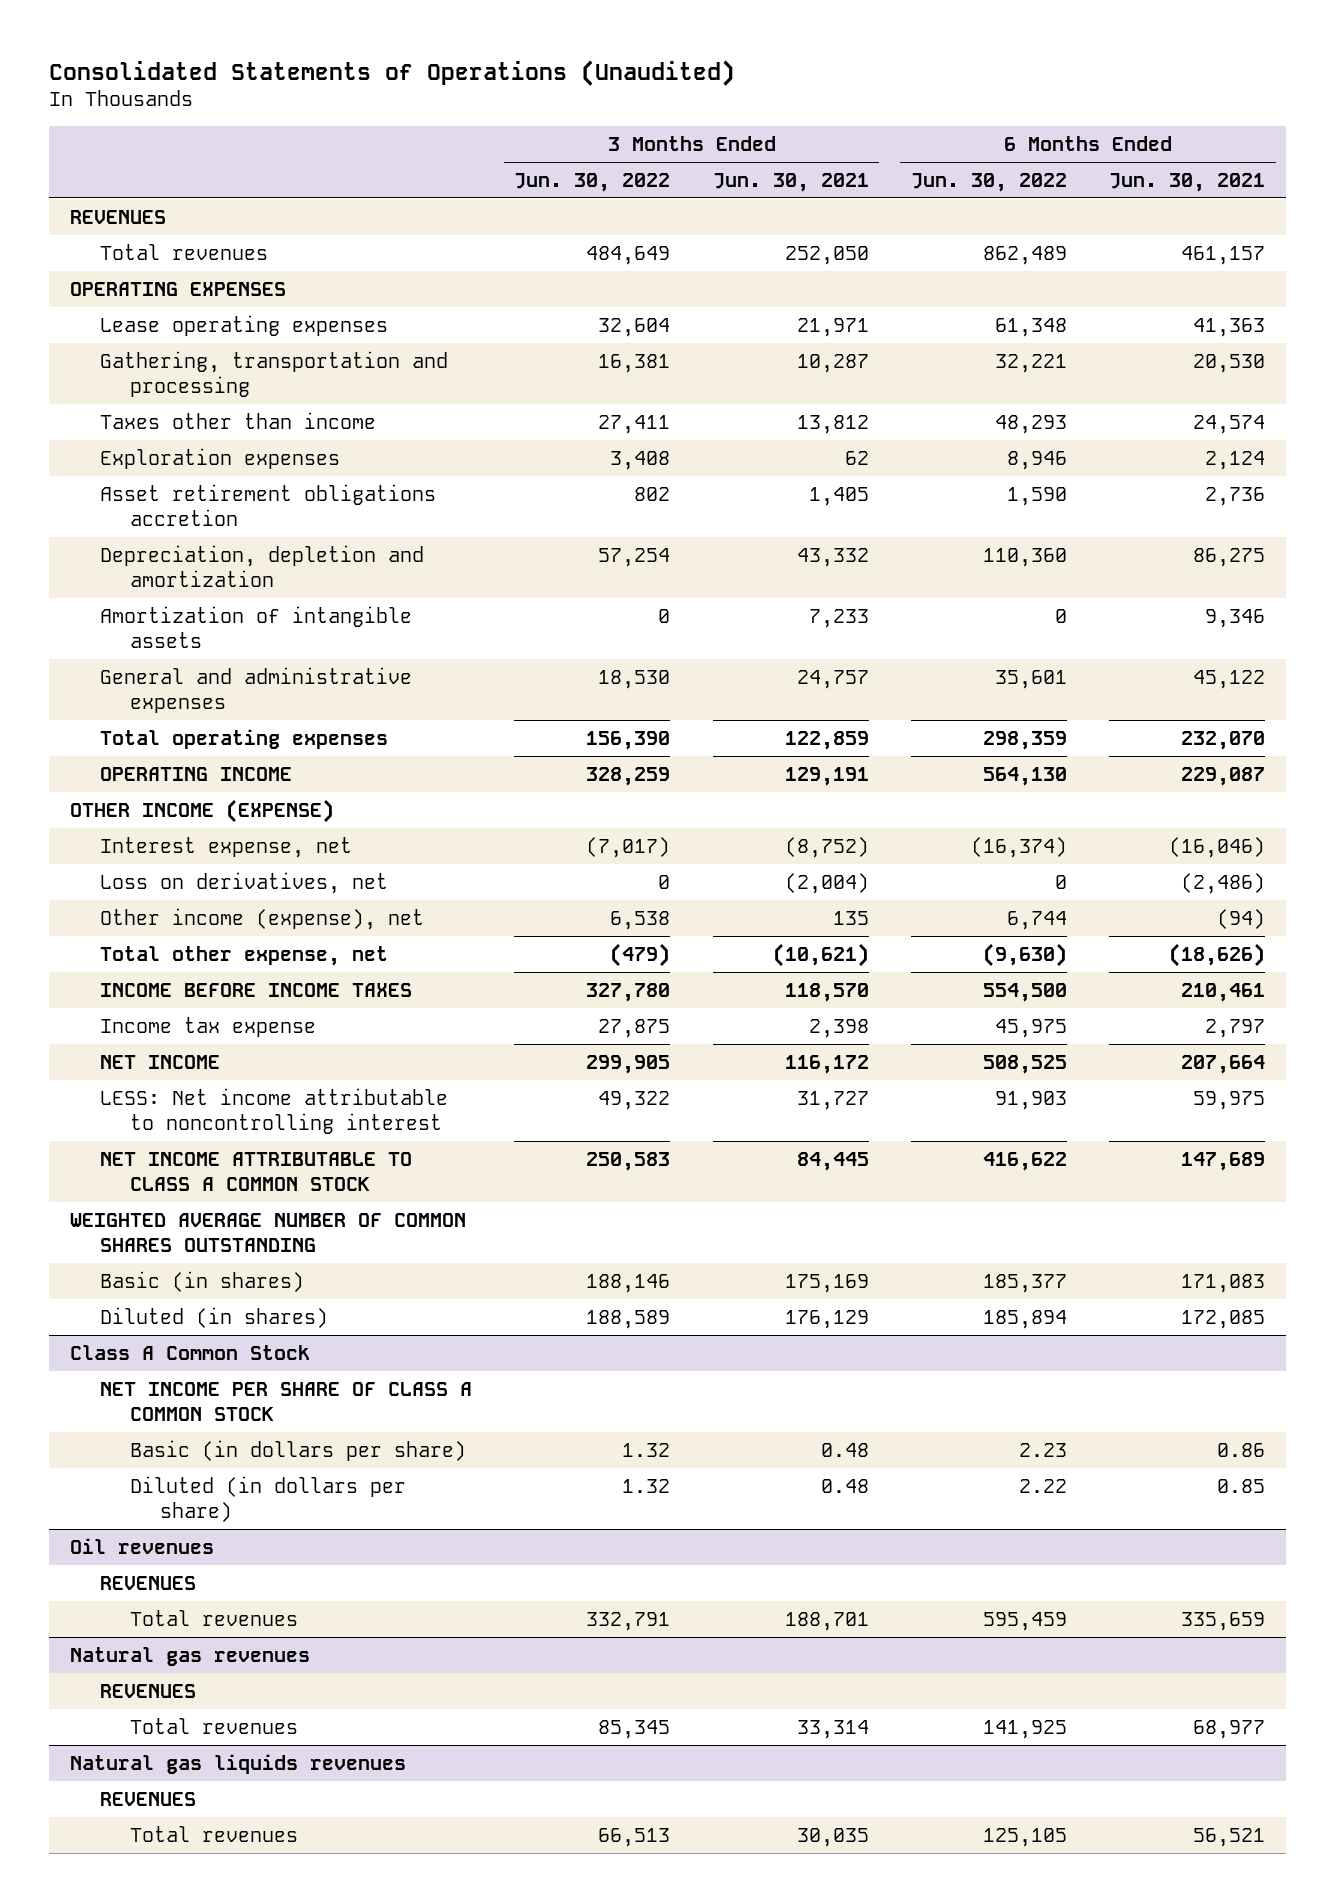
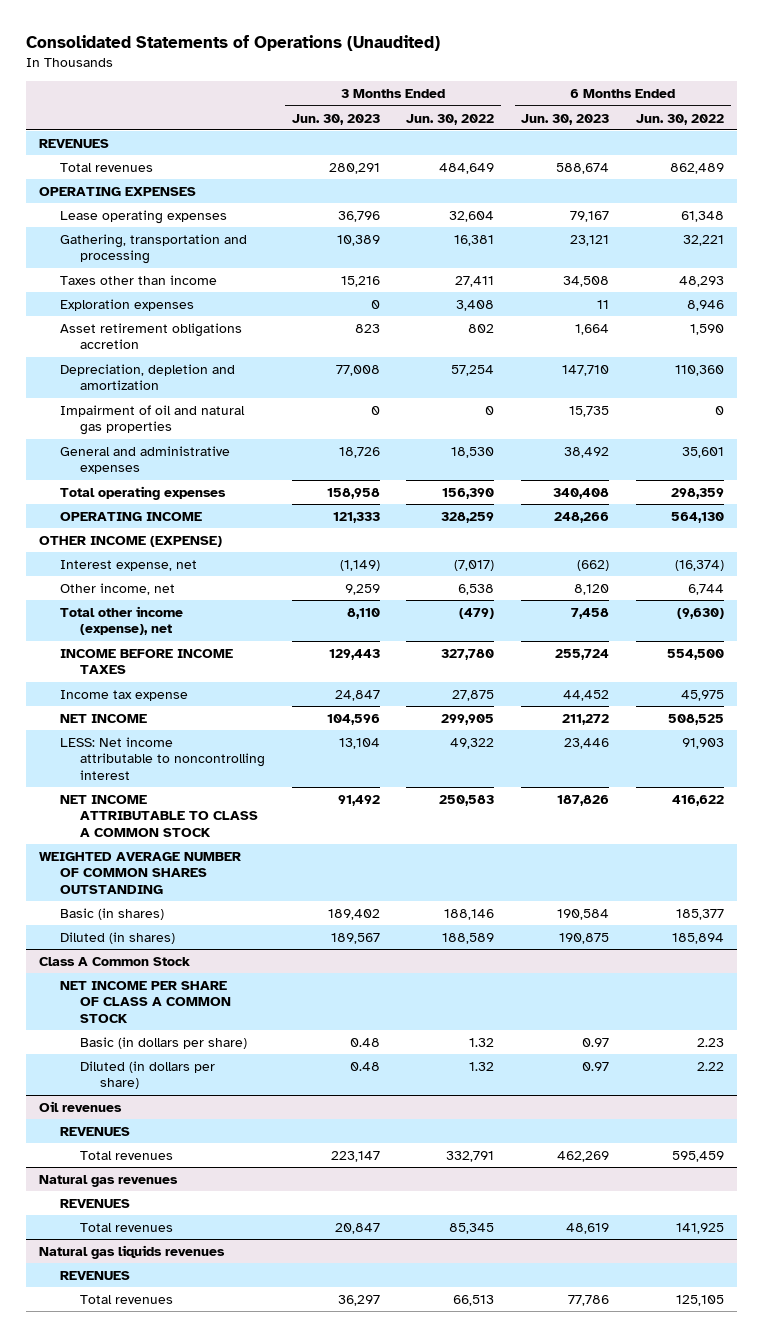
[712,172,869,192] Jun. 30, 2021 -> none
[1109,172,1266,192] Jun. 30, 2021 -> none
none -> [291,113,380,125] Jun. 30, 2023
none -> [521,113,610,125] Jun. 30, 2023
[100,605,413,649] Amortization of intangible assets -> none
none -> [59,405,245,436] Impairment of oil and natural gas properties
[100,871,389,894] Loss on derivatives, net -> none
[100,907,425,930] Other income (expense), net -> [59,583,175,596] Other income, net
[100,945,389,966] Total other expense, net -> [59,606,183,636] Total other income (expense), net

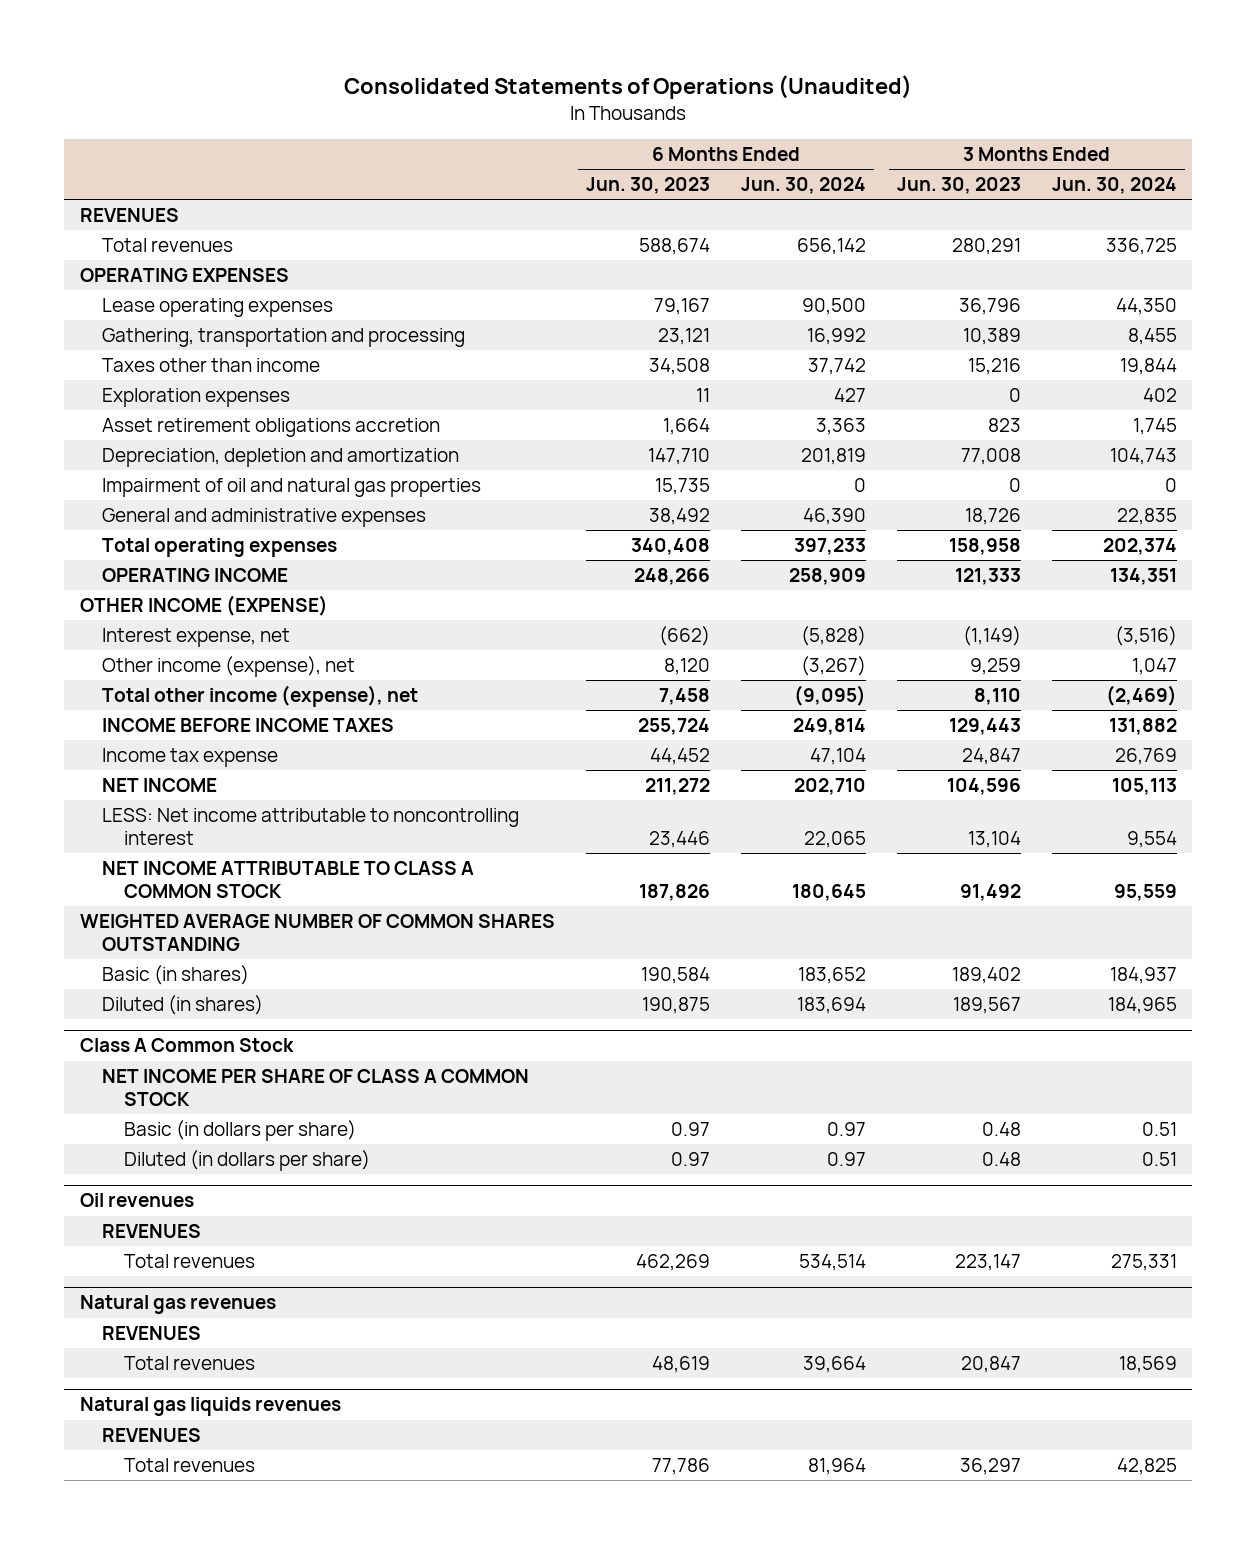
[406,113,495,125] Jun. 30, 2022 -> none
[635,113,724,125] Jun. 30, 2022 -> none
none -> [740,177,866,195] Jun. 30, 2024
none -> [1051,177,1177,195] Jun. 30, 2024
[59,583,175,596] Other income, net -> [101,656,355,678] Other income (expense), net

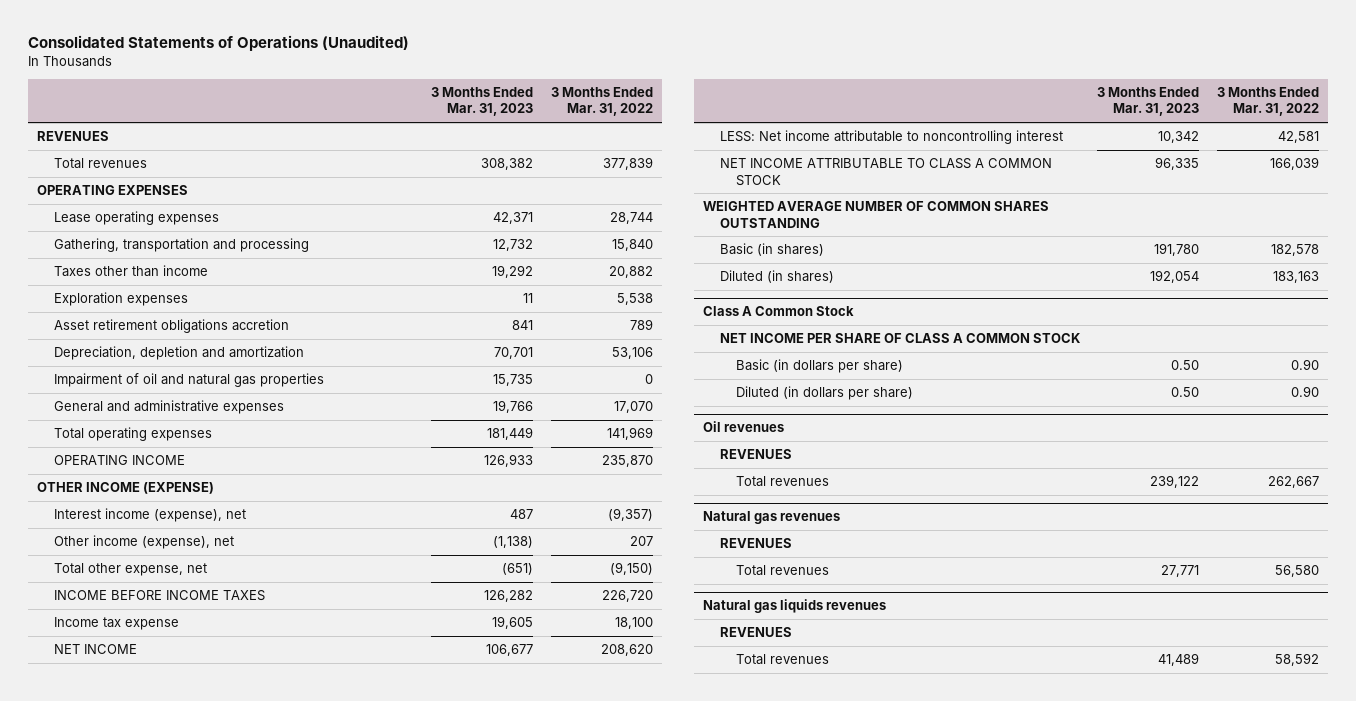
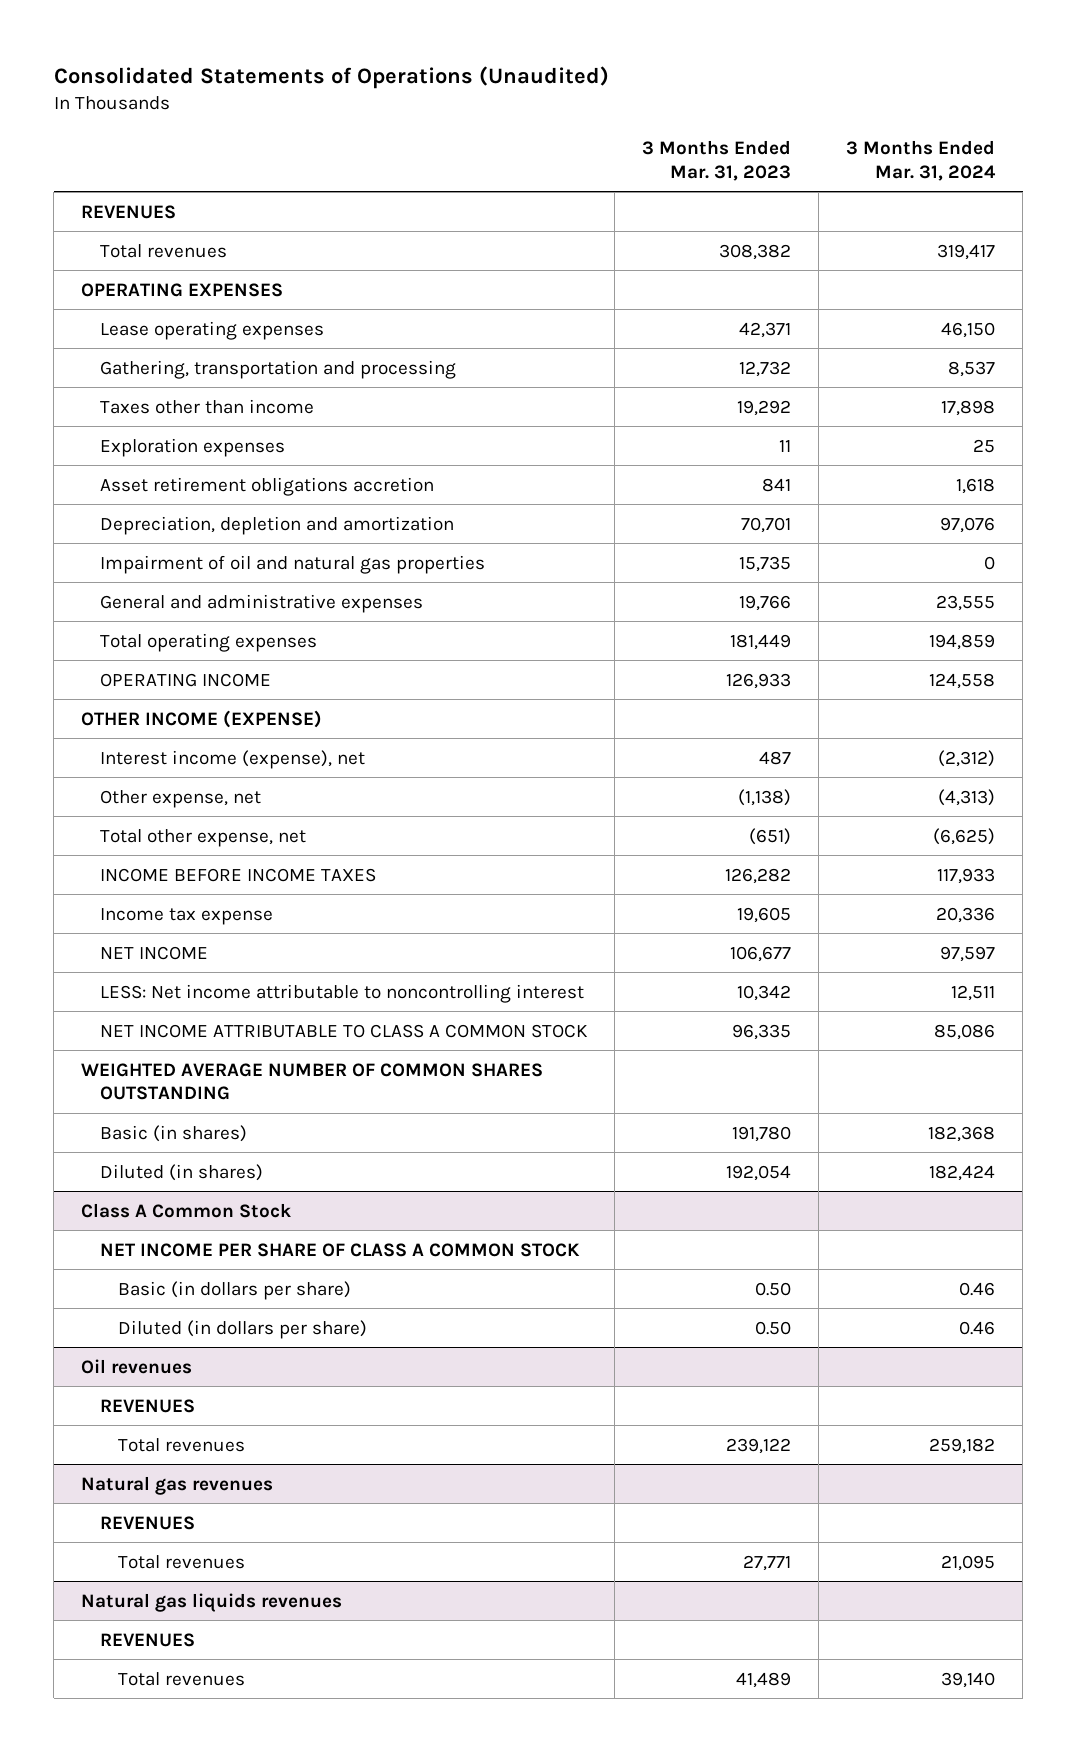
[551,86,654,117] 3 Months Ended Mar. 31, 2022 -> none
none -> [846,140,997,181] 3 Months Ended Mar. 31, 2024
[53,535,234,550] Other income (expense), net -> [99,789,261,808] Other expense, net

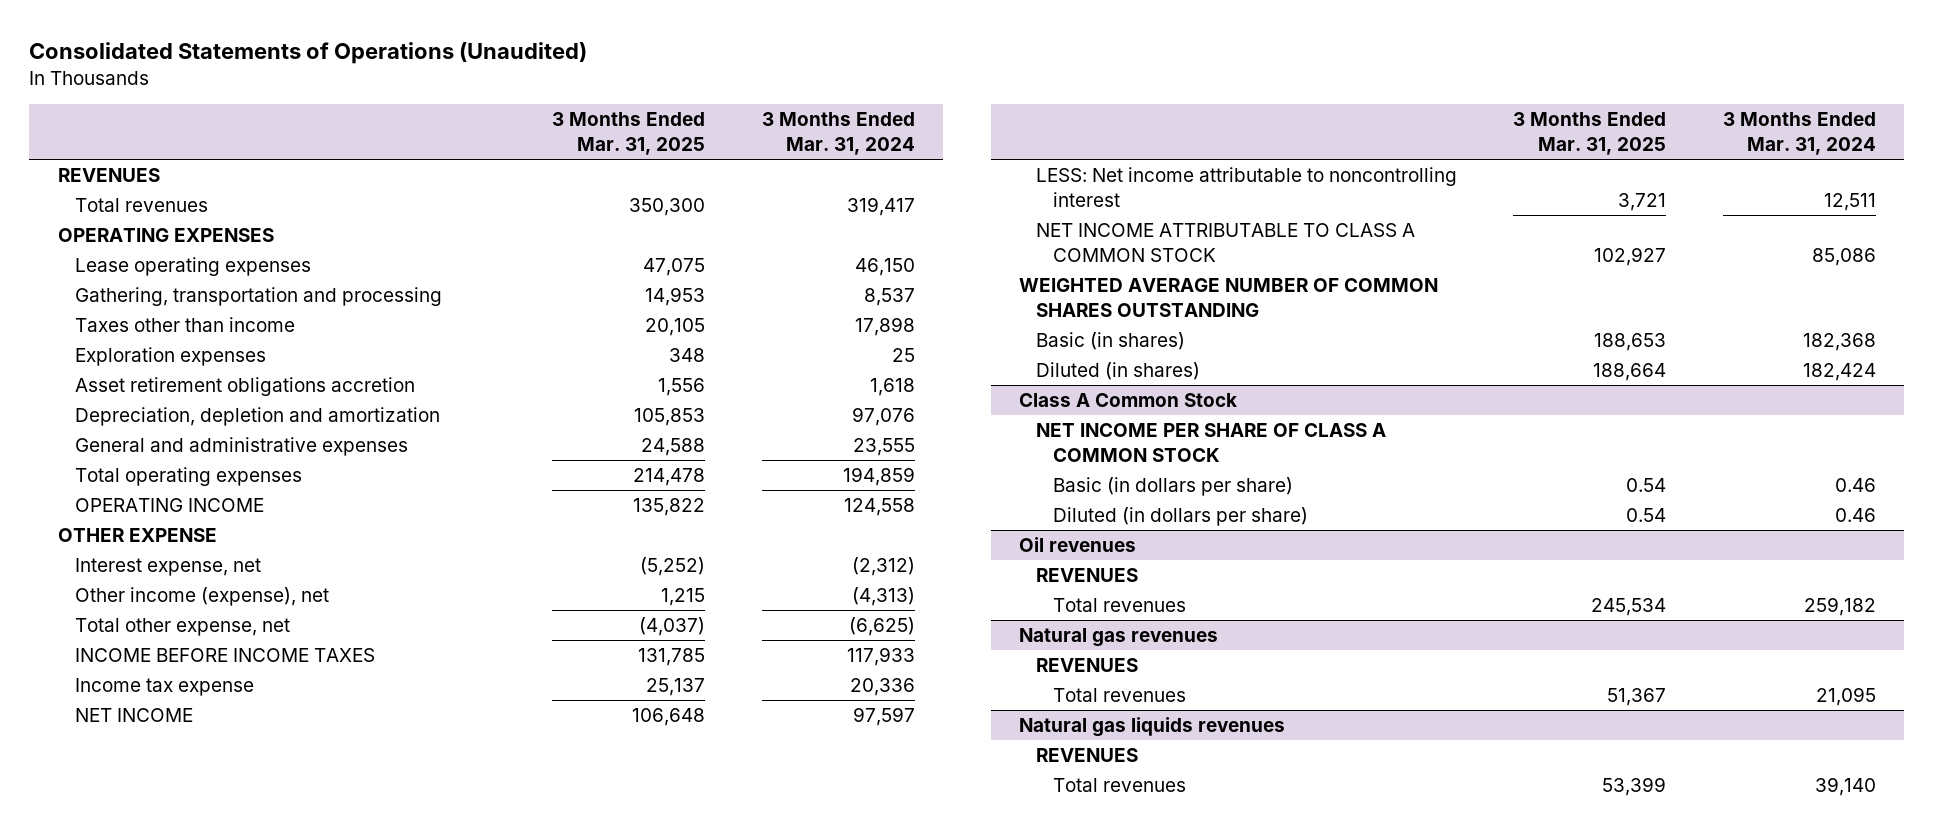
[642,140,792,181] 3 Months Ended Mar. 31, 2023 -> none
none -> [552,112,706,155] 3 Months Ended Mar. 31, 2025
[99,554,485,574] Impairment of oil and natural gas properties -> none
[81,709,323,728] OTHER INCOME (EXPENSE) -> [57,528,217,543] OTHER EXPENSE
[99,749,365,769] Interest income (expense), net -> [74,558,261,577] Interest expense, net
[99,789,261,808] Other expense, net -> [74,587,329,607] Other income (expense), net

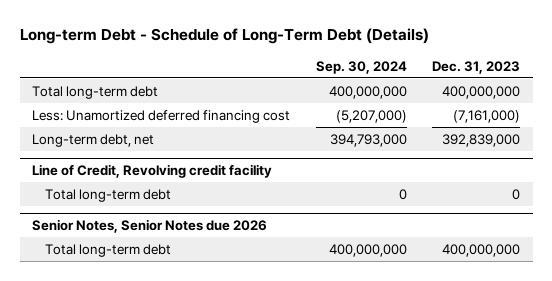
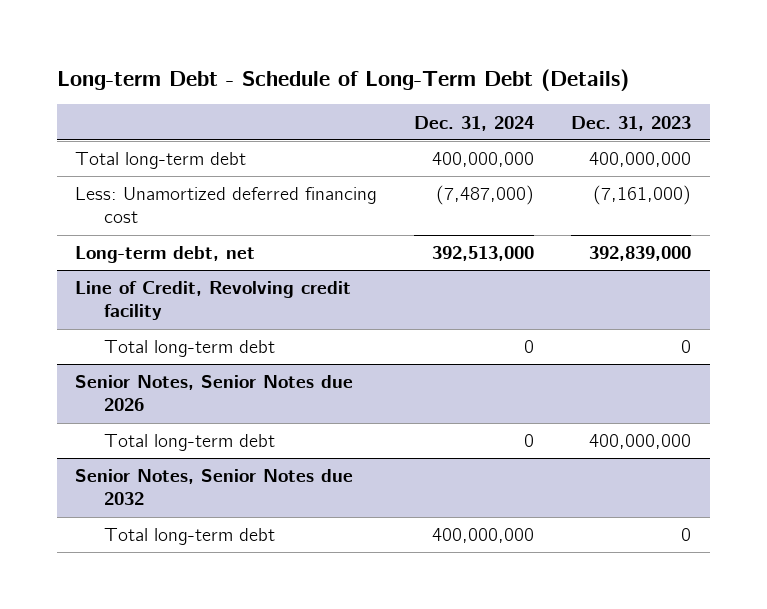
[315,60,407,74] Sep. 30, 2024 -> none
none -> [414,115,535,131] Dec. 31, 2024
none -> [75,469,354,506] Senior Notes, Senior Notes due 2032
none -> [103,528,275,546] Total long-term debt

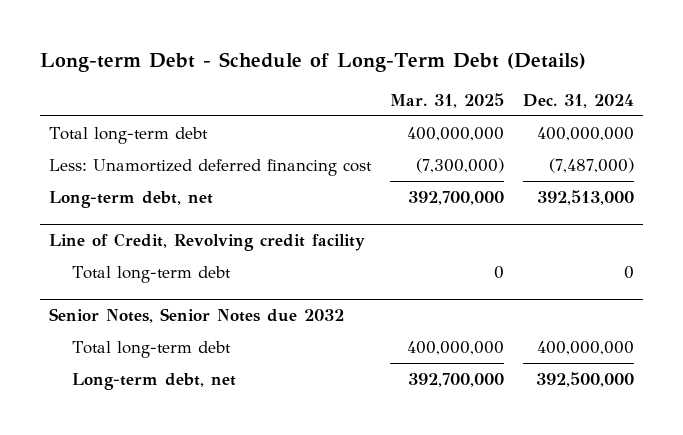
[571,115,692,131] Dec. 31, 2023 -> none
none -> [390,92,505,108] Mar. 31, 2025
[75,375,354,412] Senior Notes, Senior Notes due 2026 -> none
[103,434,275,452] Total long-term debt -> none
none -> [72,372,237,390] Long-term debt, net

